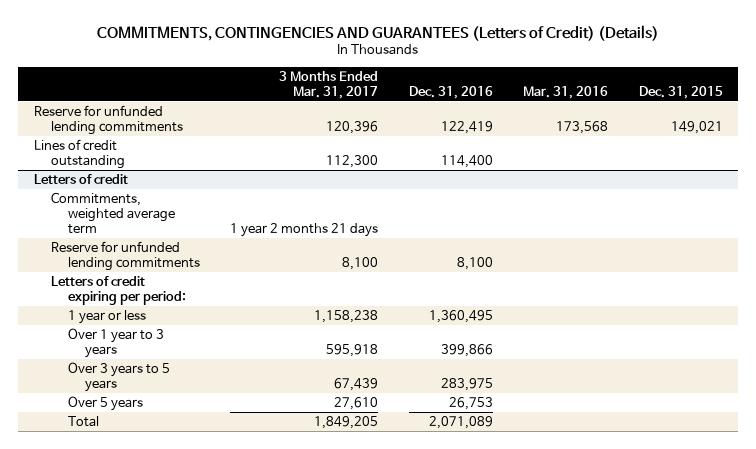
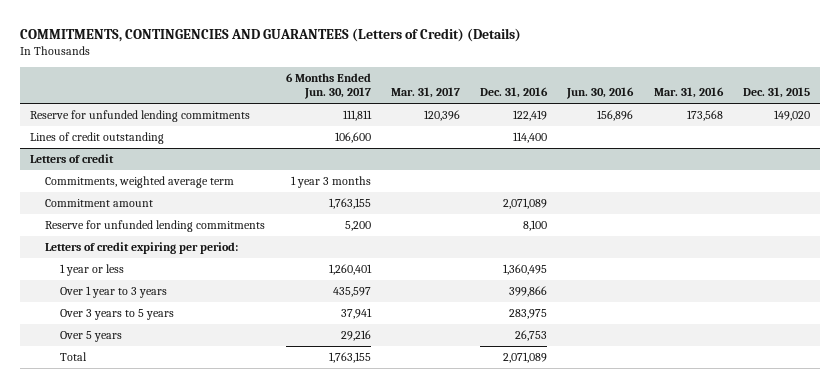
[279,70,379,99] 3 Months Ended Mar. 31, 2017 -> none
none -> [285,72,371,100] 6 Months Ended Jun. 30, 2017
none -> [390,87,460,99] Mar. 31, 2017
none -> [566,87,635,100] Jun. 30, 2016
[670,120,723,134] 149,021 -> [774,110,811,122] 149,020
none -> [45,199,154,208] Commitment amount

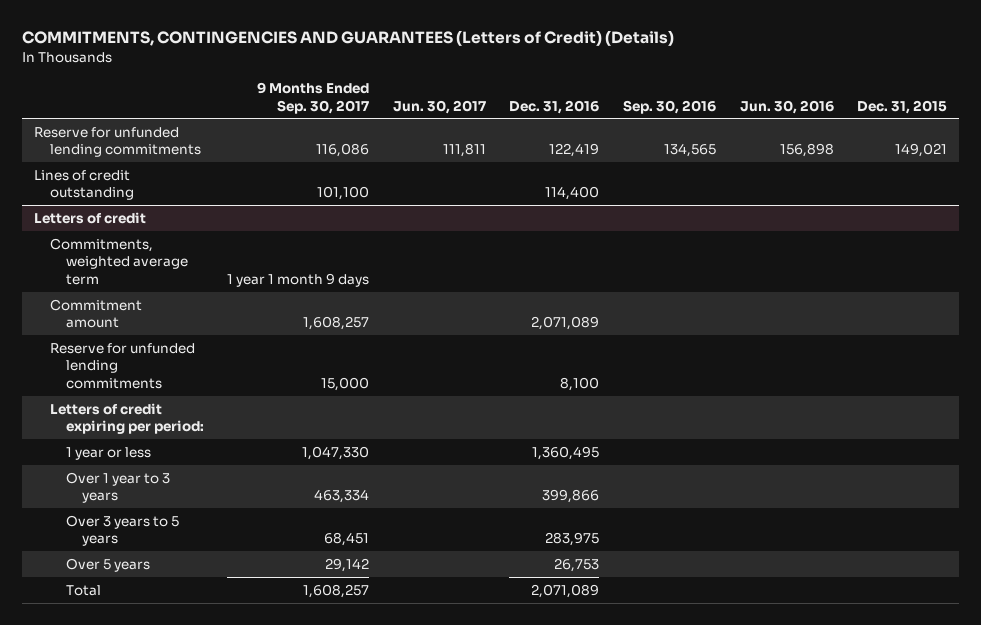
[285,72,371,100] 6 Months Ended Jun. 30, 2017 -> none
[390,87,460,99] Mar. 31, 2017 -> none
[653,87,724,99] Mar. 31, 2016 -> none
none -> [257,82,370,114] 9 Months Ended Sep. 30, 2017
none -> [392,99,486,114] Jun. 30, 2017
none -> [623,99,717,114] Sep. 30, 2016
[597,110,634,122] 156,896 -> [779,143,834,158] 156,898
[774,110,811,122] 149,020 -> [895,143,948,158] 149,021

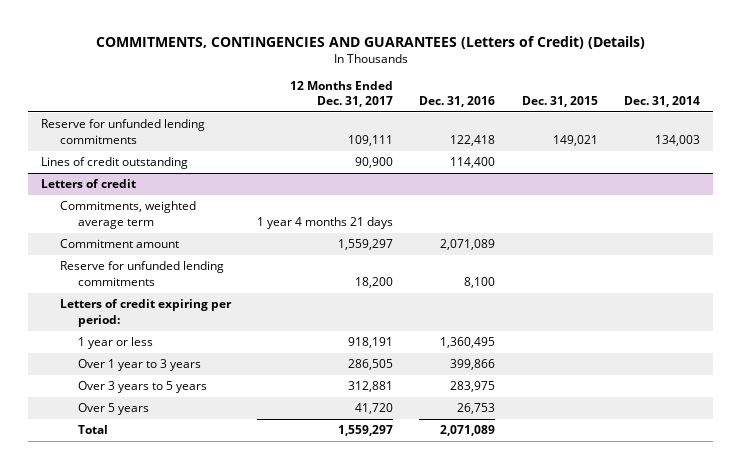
[257,82,370,114] 9 Months Ended Sep. 30, 2017 -> none
[392,99,486,114] Jun. 30, 2017 -> none
[623,99,717,114] Sep. 30, 2016 -> none
[739,99,834,114] Jun. 30, 2016 -> none
none -> [290,80,394,107] 12 Months Ended Dec. 31, 2017
none -> [623,95,700,107] Dec. 31, 2014
[549,143,600,158] 122,419 -> [450,134,496,146] 122,418

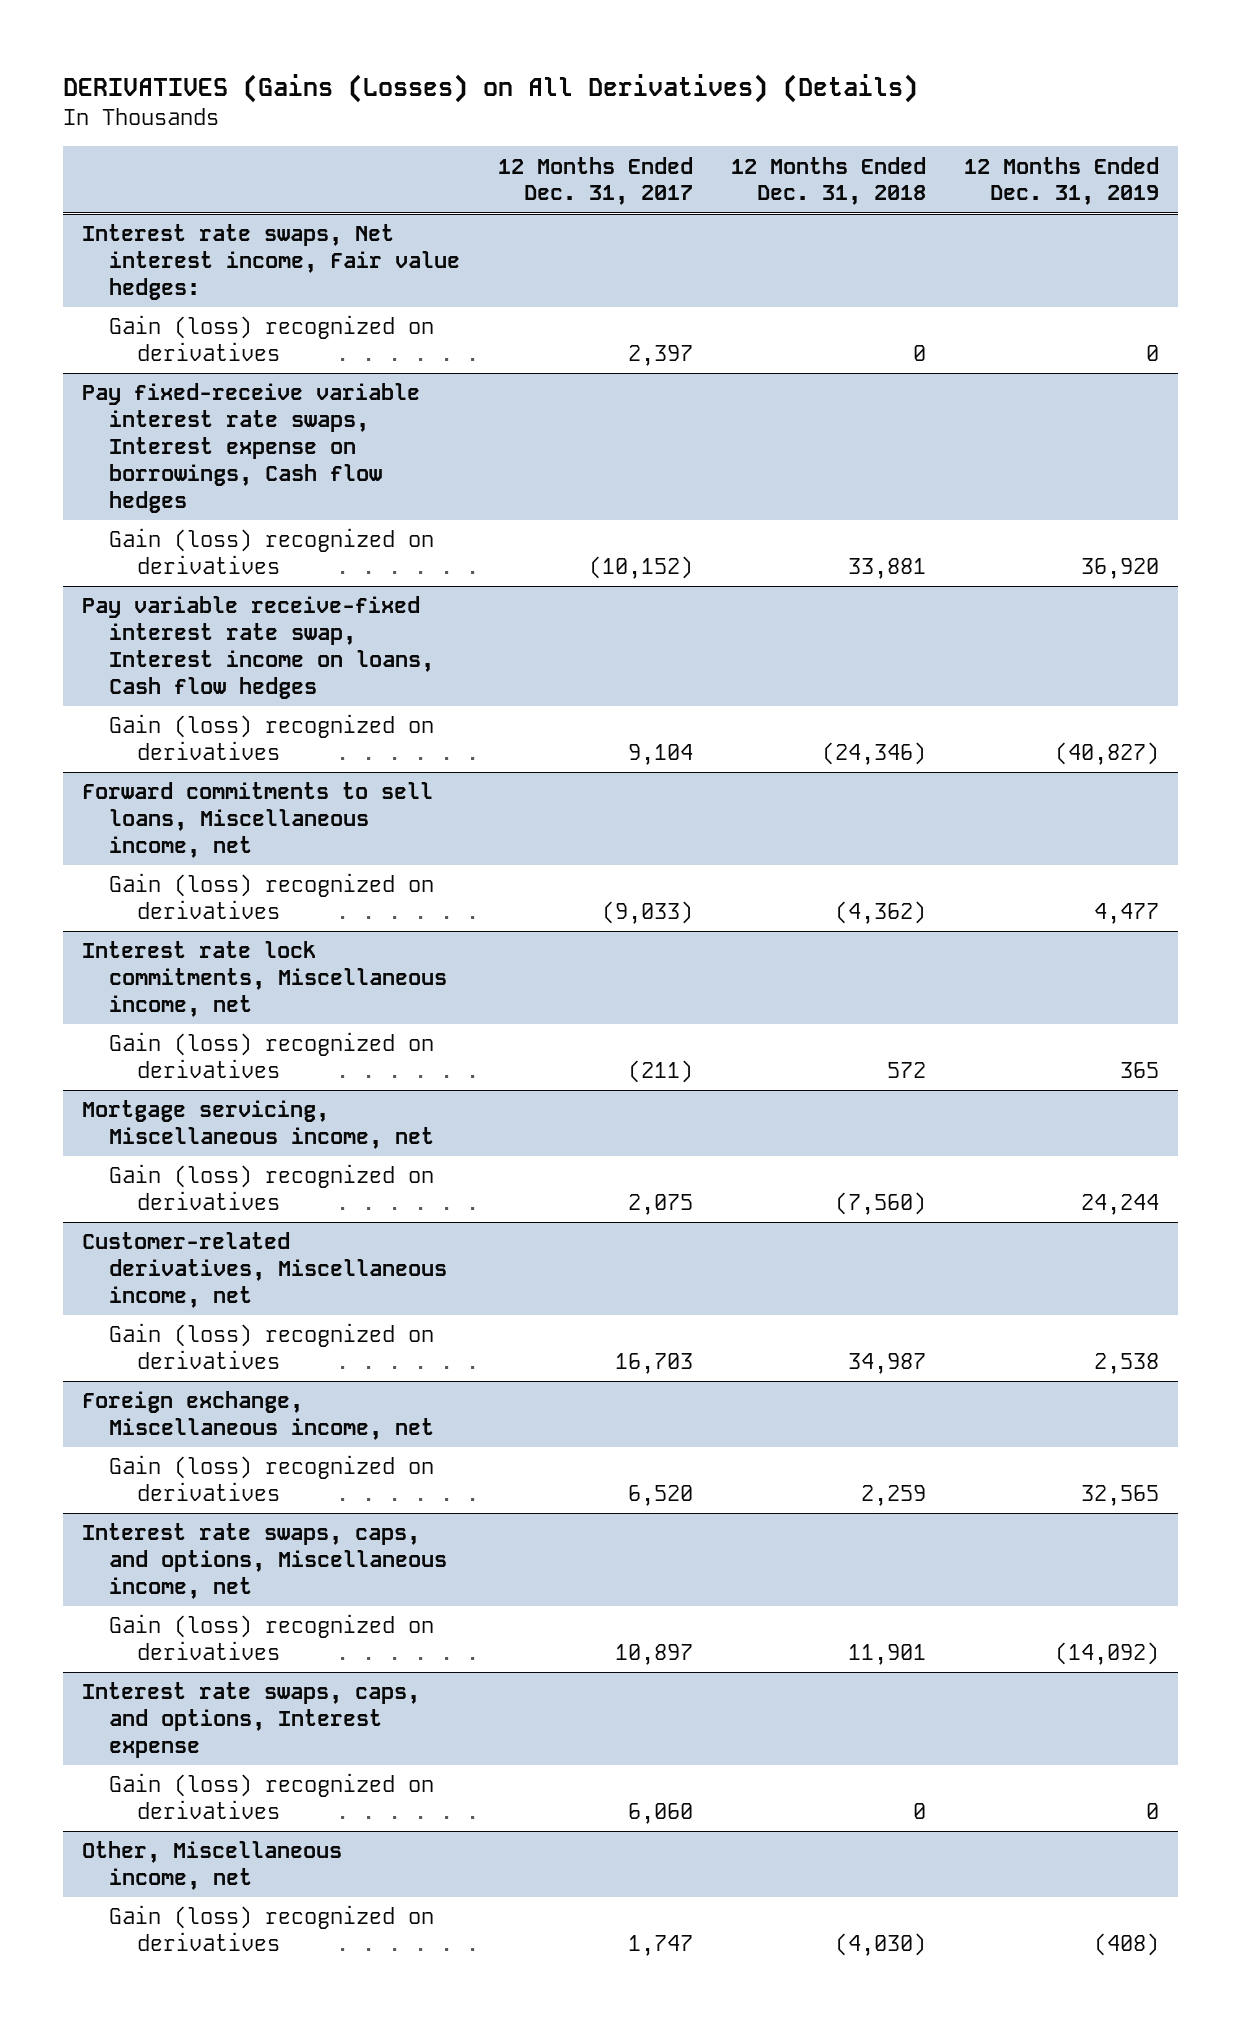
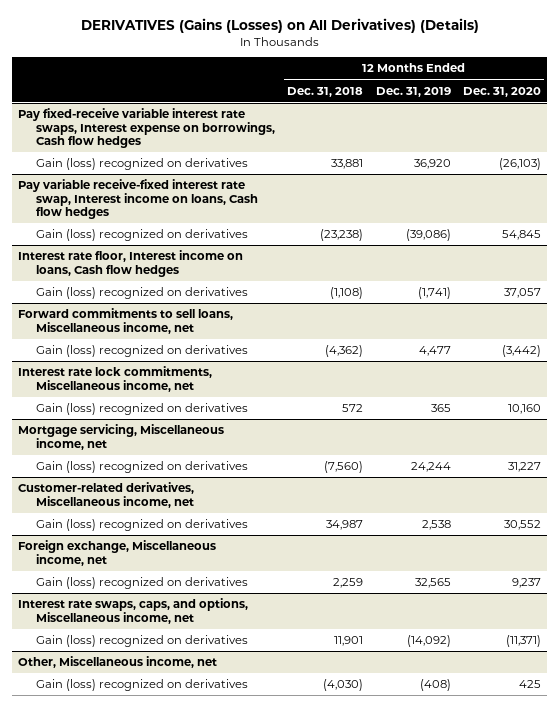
[498,156,694,206] 12 Months Ended Dec. 31, 2017 -> none
none -> [462,86,541,97] Dec. 31, 2020
[81,224,461,300] Interest rate swaps, Net interest income, Fair value hedges: -> none
[109,315,435,362] Gain (loss) recognized on derivatives -> none
[822,742,927,766] (24,346) -> [320,229,364,242] (23,238)
[1055,742,1160,766] (40,827) -> [405,229,451,242] (39,086)
none -> [18,250,244,277] Interest rate floor, Interest income on loans, Cash flow hedges
none -> [35,287,248,300] Gain (loss) recognized on derivatives
[81,1682,420,1758] Interest rate swaps, caps, and options, Interest expense -> none
[109,1773,435,1820] Gain (loss) recognized on derivatives -> none

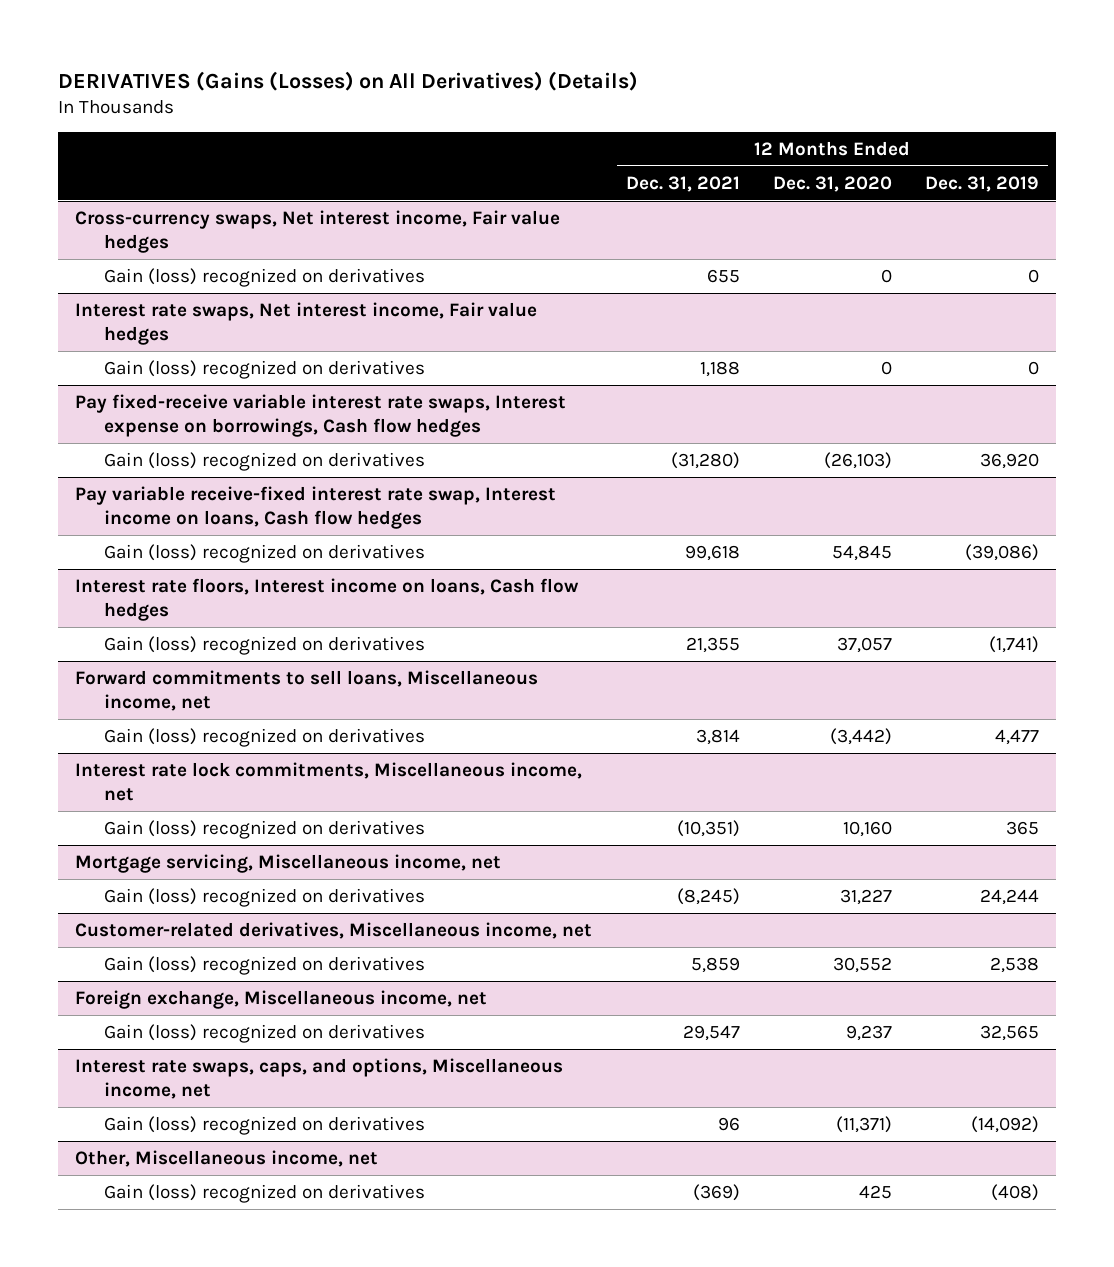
[287,86,364,97] Dec. 31, 2018 -> none
none -> [625,175,740,192] Dec. 31, 2021
none -> [75,209,561,254] Cross-currency swaps, Net interest income, Fair value hedges
none -> [104,267,426,287] Gain (loss) recognized on derivatives
none -> [75,301,538,346] Interest rate swaps, Net interest income, Fair value hedges
none -> [104,359,426,379] Gain (loss) recognized on derivatives
[18,250,244,277] Interest rate floor, Interest income on loans, Cash flow hedges -> [75,577,580,622] Interest rate floors, Interest income on loans, Cash flow hedges

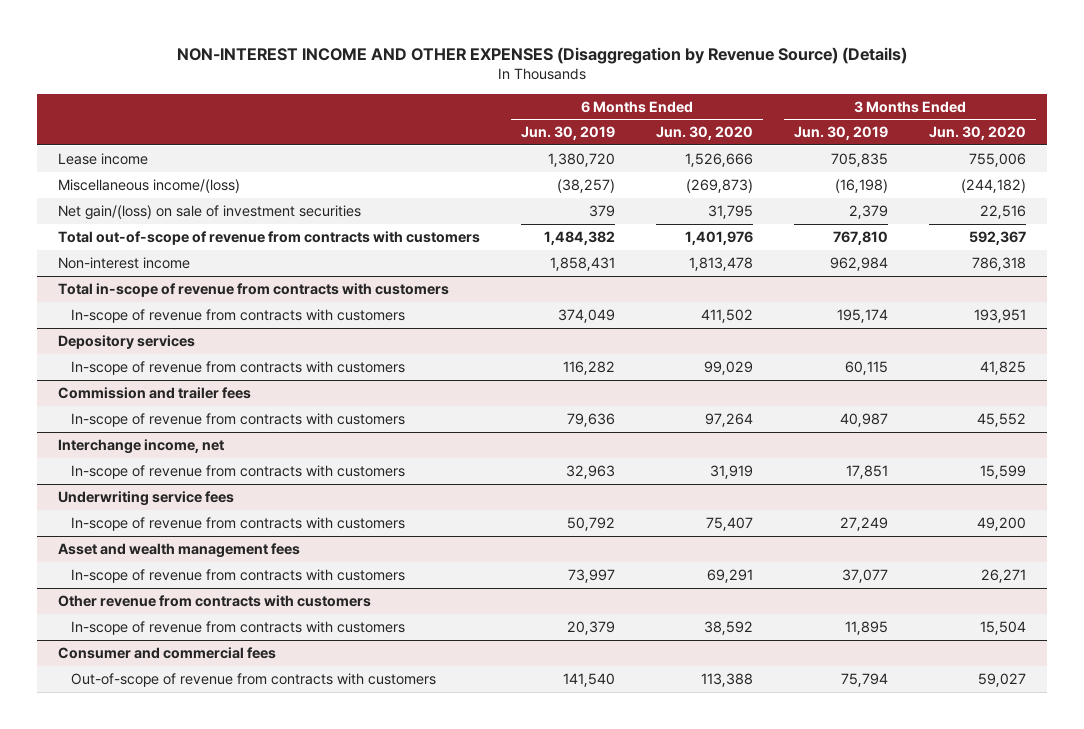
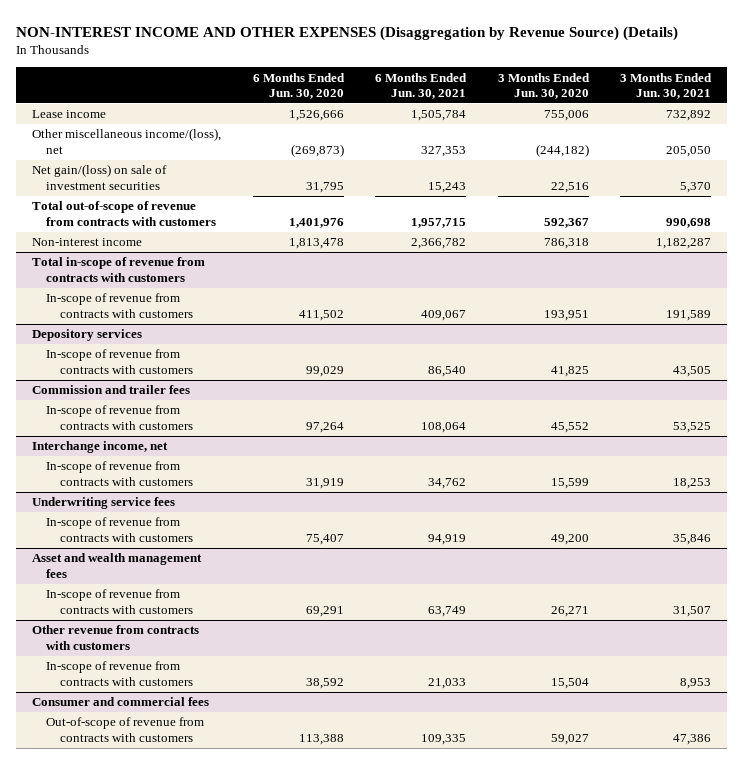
[520,126,615,141] Jun. 30, 2019 -> none
[794,126,889,141] Jun. 30, 2019 -> none
none -> [375,72,468,99] 6 Months Ended Jun. 30, 2021
none -> [620,72,713,99] 3 Months Ended Jun. 30, 2021
[57,178,240,193] Miscellaneous income/(loss) -> [32,128,222,154] Other miscellaneous income/(loss), net

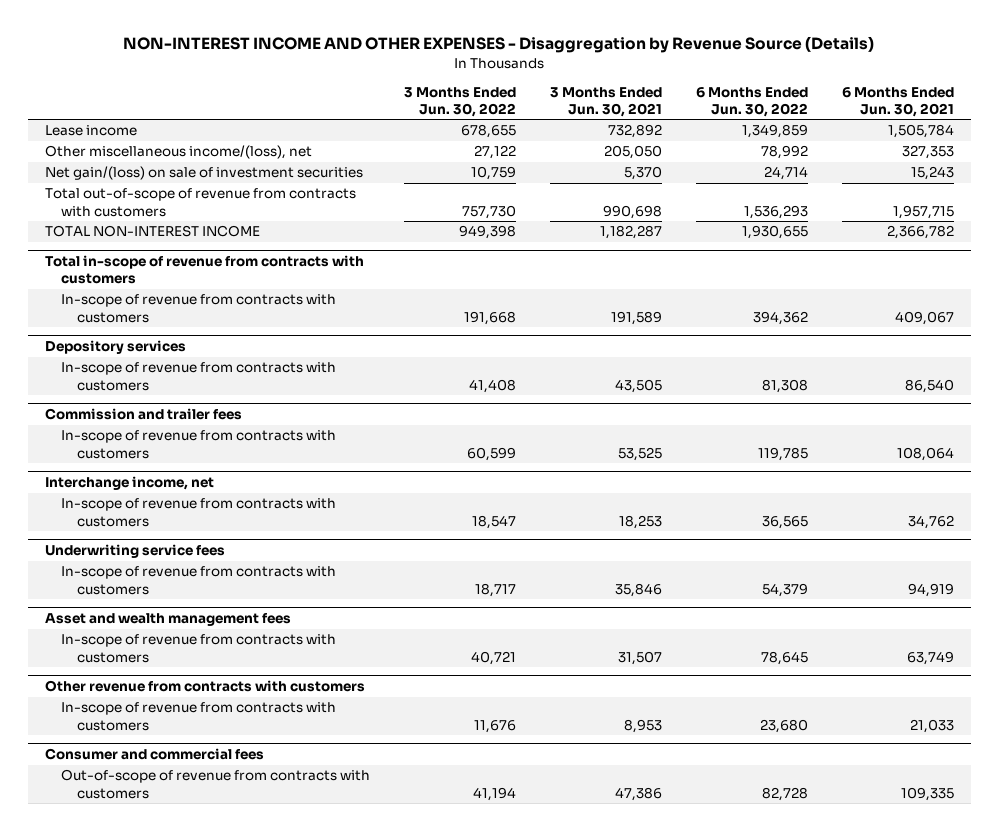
[16,25,679,41] NON-INTEREST INCOME AND OTHER EXPENSES (Disaggregation by Revenue Source) (Details) -> [123,36,875,54] NON-INTEREST INCOME AND OTHER EXPENSES - Disaggregation by Revenue Source (Details)
[252,72,345,99] 6 Months Ended Jun. 30, 2020 -> none
[497,72,590,99] 3 Months Ended Jun. 30, 2020 -> none
none -> [404,86,517,117] 3 Months Ended Jun. 30, 2022
none -> [695,86,808,117] 6 Months Ended Jun. 30, 2022
[32,238,143,247] Non-interest income -> [45,225,261,238] TOTAL NON-INTEREST INCOME

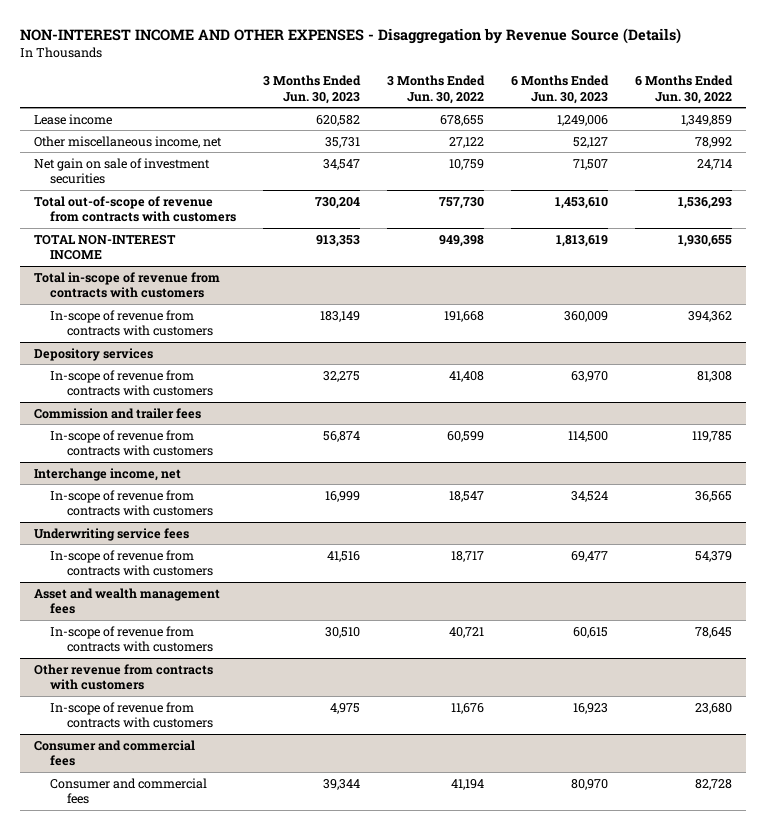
[550,86,663,117] 3 Months Ended Jun. 30, 2021 -> none
[841,86,954,117] 6 Months Ended Jun. 30, 2021 -> none
none -> [263,75,362,104] 3 Months Ended Jun. 30, 2023
none -> [511,75,610,104] 6 Months Ended Jun. 30, 2023
[45,145,313,160] Other miscellaneous income/(loss), net -> [33,135,222,148] Other miscellaneous income, net
[45,166,364,181] Net gain/(loss) on sale of investment securities -> [33,157,210,185] Net gain on sale of investment securities
[61,769,371,799] Out-of-scope of revenue from contracts with customers -> [50,777,208,805] Consumer and commercial fees

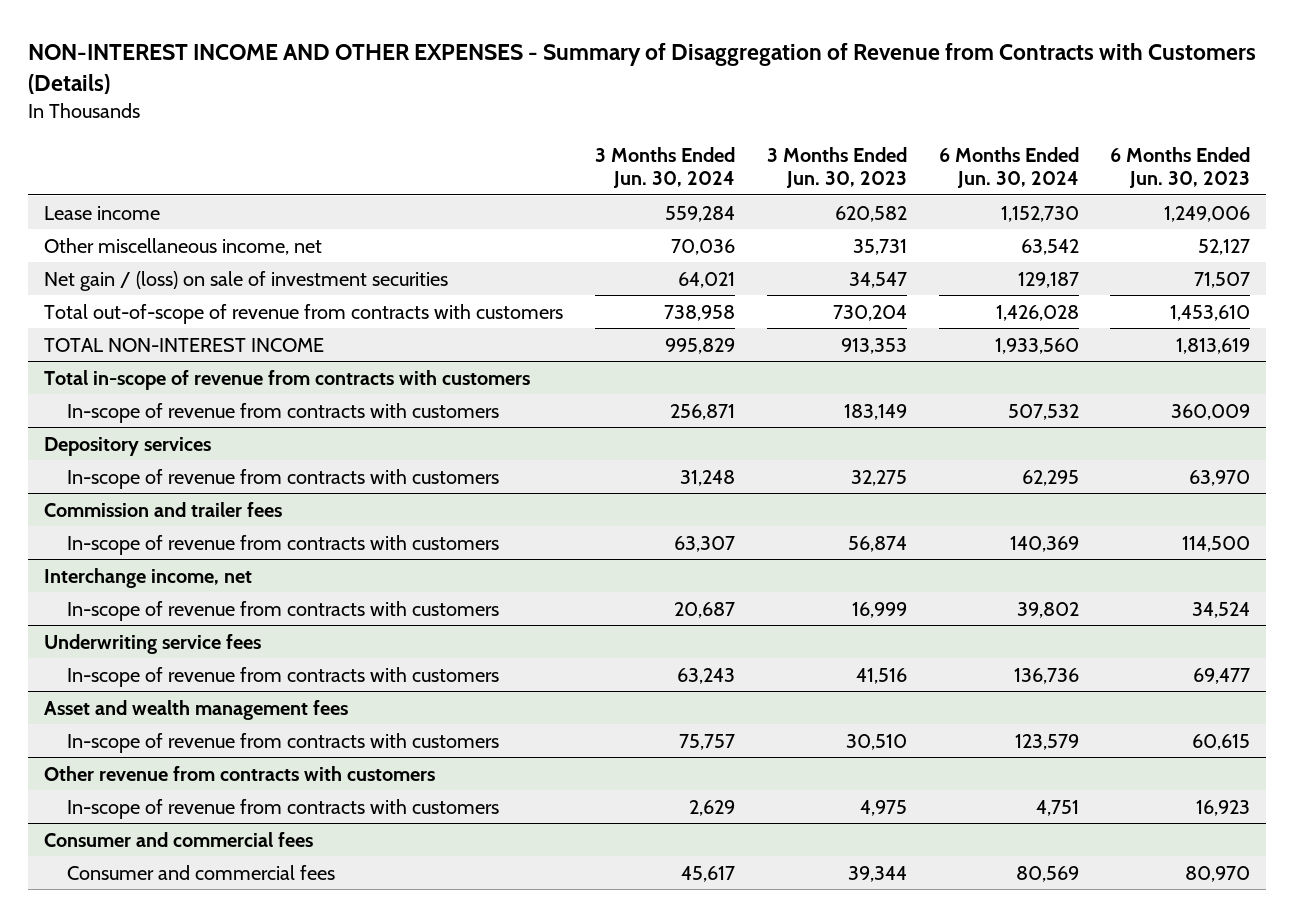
[20,27,682,44] NON-INTEREST INCOME AND OTHER EXPENSES - Disaggregation by Revenue Source (Details) -> [28,42,1257,94] NON-INTEREST INCOME AND OTHER EXPENSES - Summary of Disaggregation of Revenue from Contracts with Customers (Details)
[387,75,486,104] 3 Months Ended Jun. 30, 2022 -> none
[635,75,734,104] 6 Months Ended Jun. 30, 2022 -> none
none -> [595,146,736,189] 3 Months Ended Jun. 30, 2024
none -> [938,146,1079,189] 6 Months Ended Jun. 30, 2024
[33,157,210,185] Net gain on sale of investment securities -> [44,270,449,291] Net gain / (loss) on sale of investment securities

